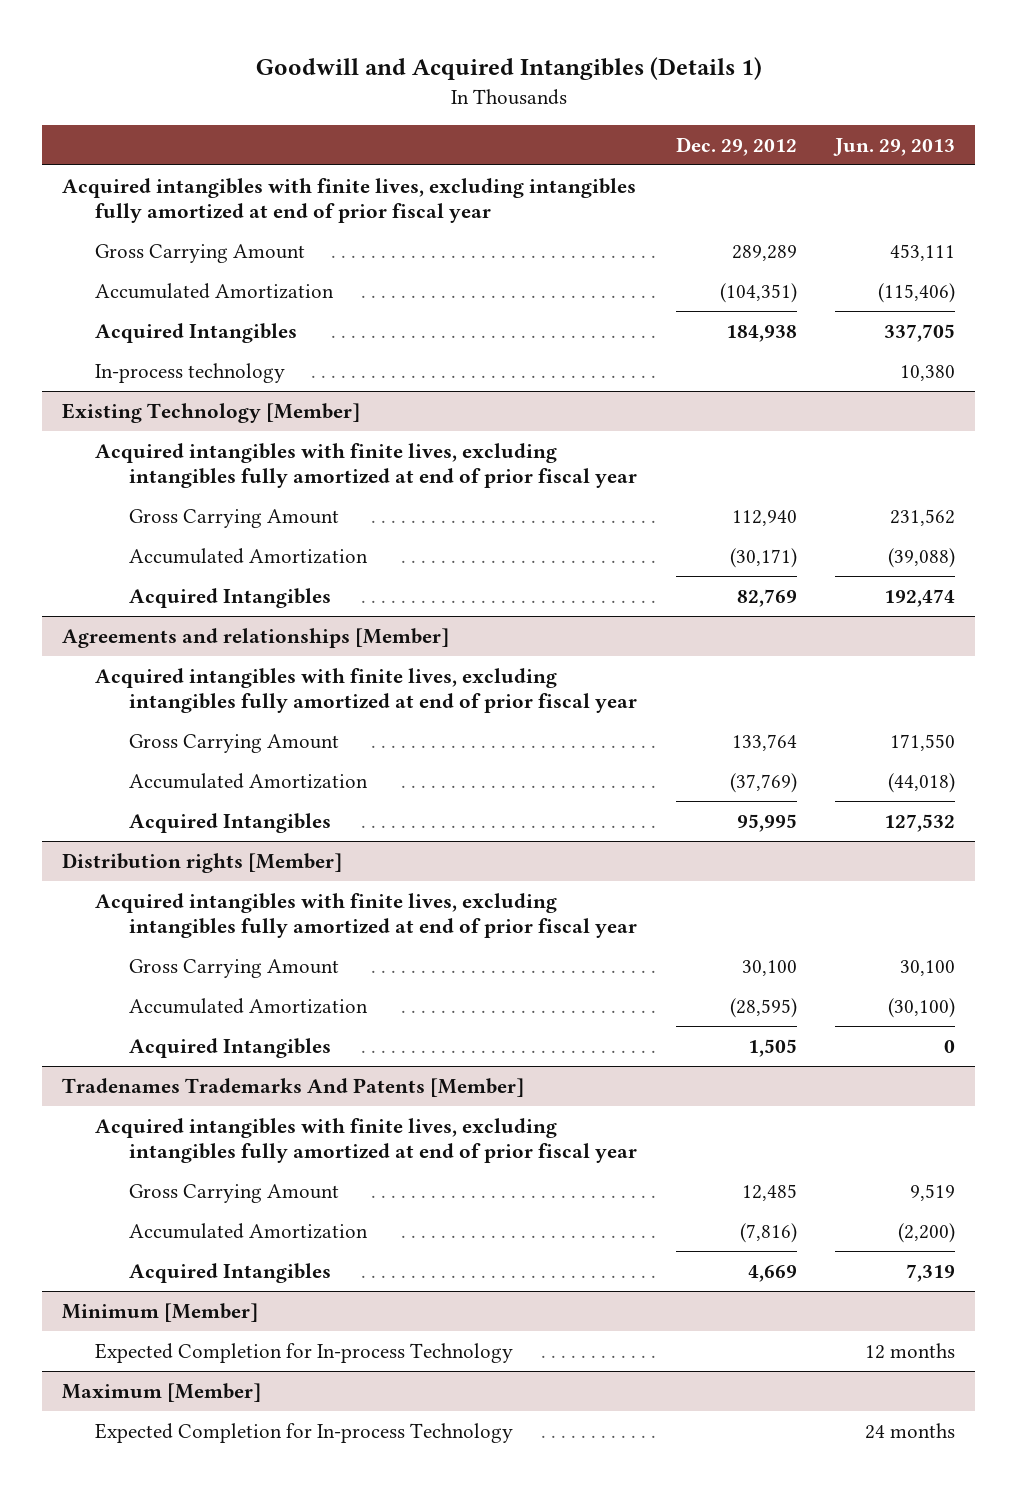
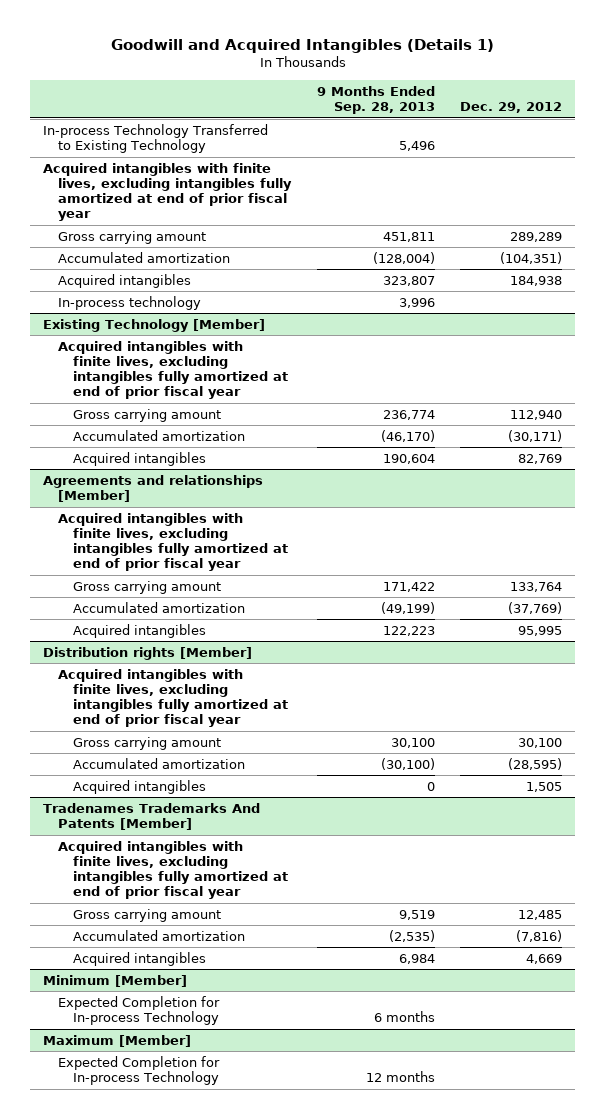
[833,137,956,156] Jun. 29, 2013 -> none
none -> [316,86,435,115] 9 Months Ended Sep. 28, 2013
none -> [42,123,268,153] In-process Technology Transferred to Existing Technology
[95,243,306,263] Gross Carrying Amount -> [57,230,206,244] Gross carrying amount
[95,282,335,299] Accumulated Amortization -> [57,251,230,263] Accumulated amortization
[95,322,298,343] Acquired Intangibles -> [57,273,191,288] Acquired intangibles
[128,508,339,528] Gross Carrying Amount -> [72,408,221,422] Gross carrying amount
[128,547,368,564] Accumulated Amortization -> [72,429,245,441] Accumulated amortization
[128,587,331,608] Acquired Intangibles -> [72,451,206,466] Acquired intangibles
[128,733,339,753] Gross Carrying Amount -> [72,580,221,594] Gross carrying amount
[128,772,368,789] Accumulated Amortization -> [72,601,245,613] Accumulated amortization
[128,812,331,833] Acquired Intangibles -> [72,623,206,638] Acquired intangibles
[128,958,339,978] Gross Carrying Amount -> [72,736,221,750] Gross carrying amount
[128,997,368,1014] Accumulated Amortization -> [72,757,245,769] Accumulated amortization
[128,1037,331,1058] Acquired Intangibles -> [72,779,206,794] Acquired intangibles
[128,1183,339,1203] Gross Carrying Amount -> [72,908,221,922] Gross carrying amount
[128,1222,368,1239] Accumulated Amortization -> [72,929,245,941] Accumulated amortization
[128,1262,331,1283] Acquired Intangibles -> [72,951,206,966] Acquired intangibles

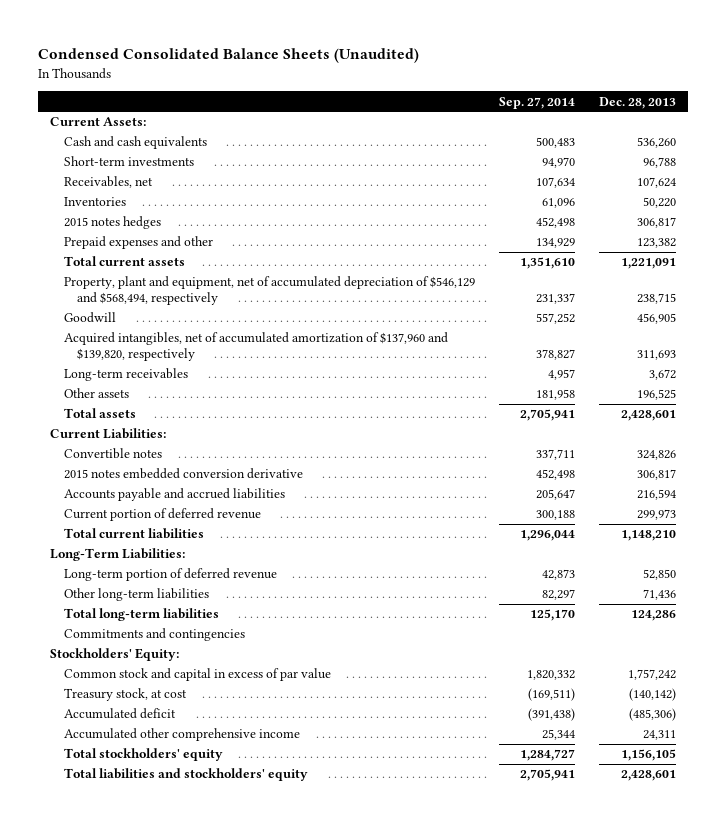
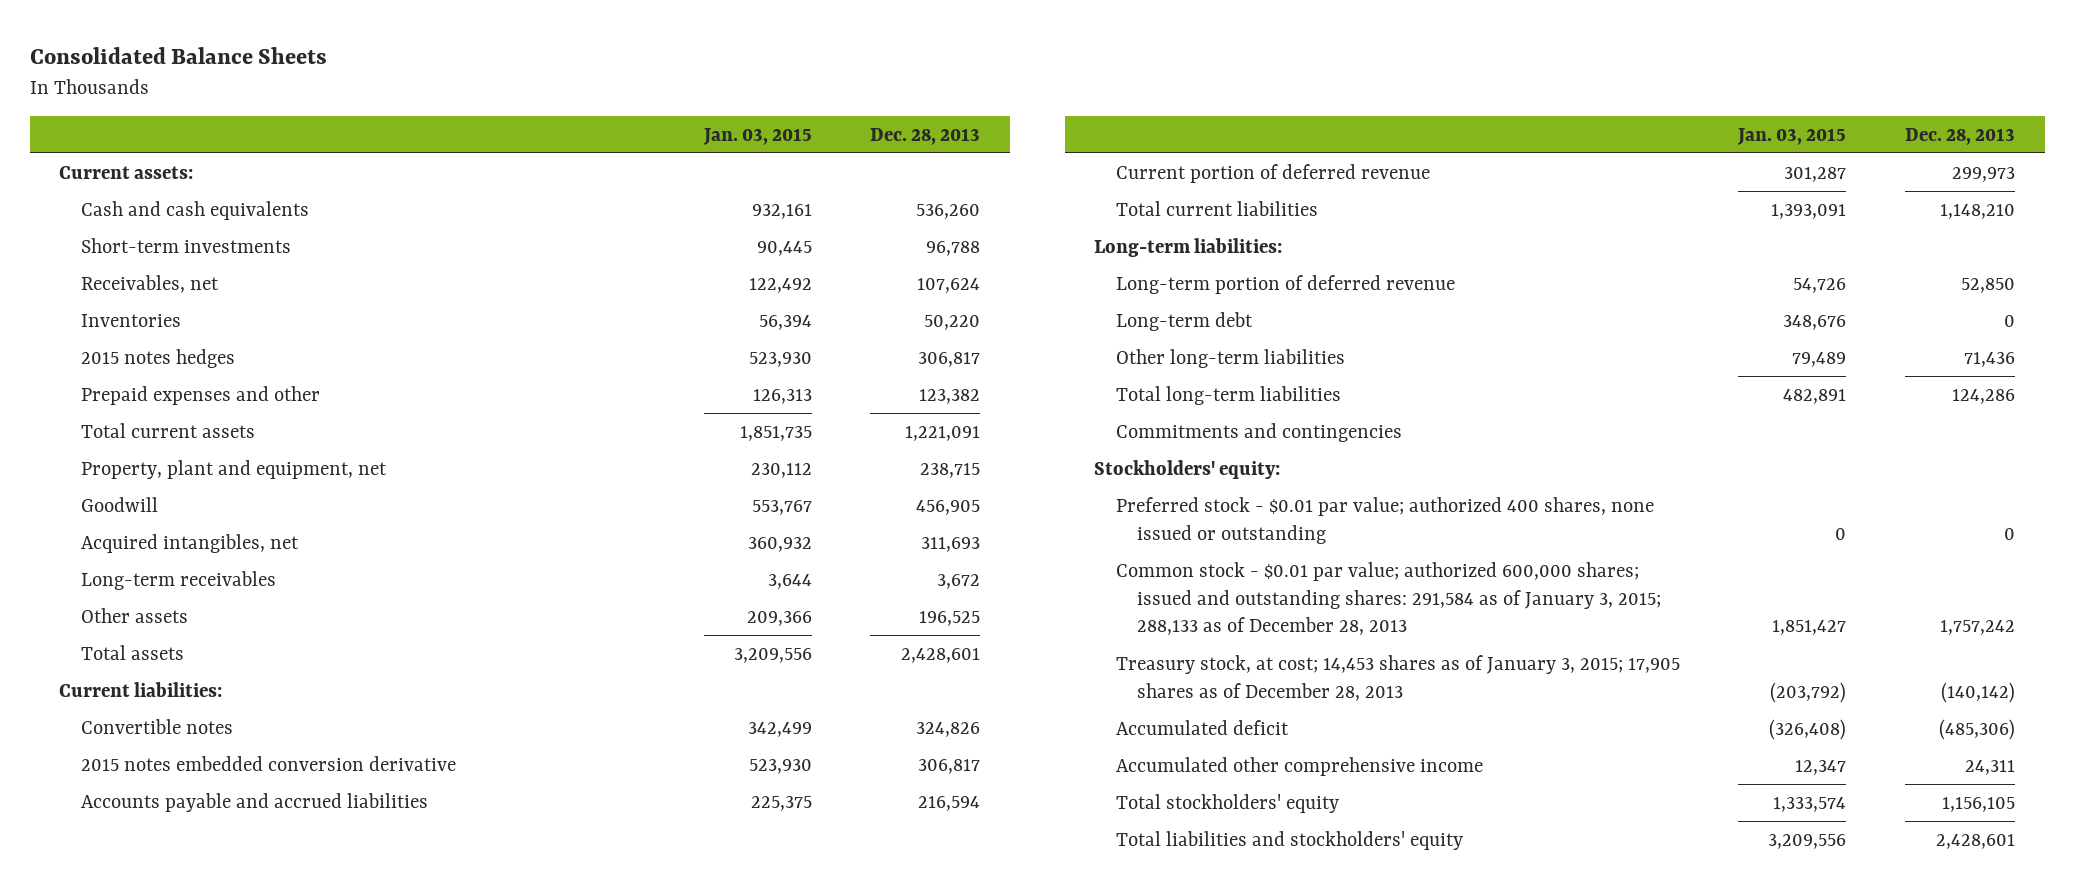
[38,48,420,64] Condensed Consolidated Balance Sheets (Unaudited) -> [29,47,327,65] Consolidated Balance Sheets
[498,96,575,109] Sep. 27, 2014 -> none
none -> [702,127,812,145] Jan. 03, 2015
[50,117,147,127] Current Assets: -> [59,165,194,179] Current assets:
[63,276,475,306] Property, plant and equipment, net of accumulated depreciation of $546,129 and $568,494, respectively -> [80,459,387,479] Property, plant and equipment, net
[63,332,448,362] Acquired intangibles, net of accumulated amortization of $137,960 and $139,820, respectively -> [80,533,299,553] Acquired intangibles, net
[50,428,167,440] Current Liabilities: -> [59,681,223,697] Current liabilities:
[50,548,186,562] Long-Term Liabilities: -> [1094,237,1283,257] Long-term liabilities:
none -> [1115,311,1253,331] Long-term debt
[50,648,180,662] Stockholders' Equity: -> [1094,459,1281,479] Stockholders' equity:
none -> [1115,496,1654,544] Preferred stock - $0.01 par value; authorized 400 shares, none issued or outstanding
[63,668,331,682] Common stock and capital in excess of par value -> [1115,561,1662,636] Common stock - $0.01 par value; authorized 600,000 shares; issued and outstanding shares: 291,584 as of January 3, 2015; 288,133 as of December 28, 2013
[63,688,187,702] Treasury stock, at cost -> [1115,654,1680,701] Treasury stock, at cost; 14,453 shares as of January 3, 2015; 17,905 shares as of December 28, 2013

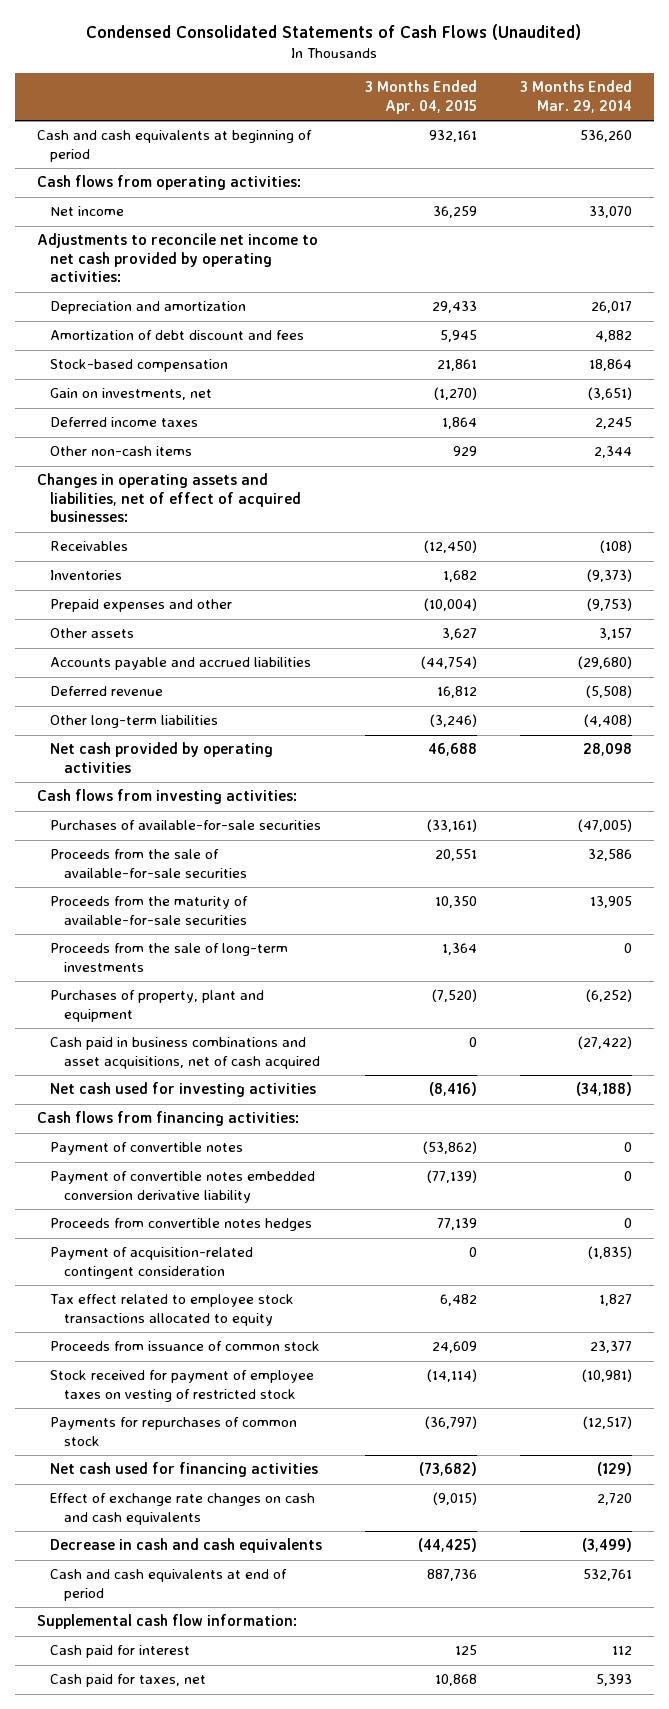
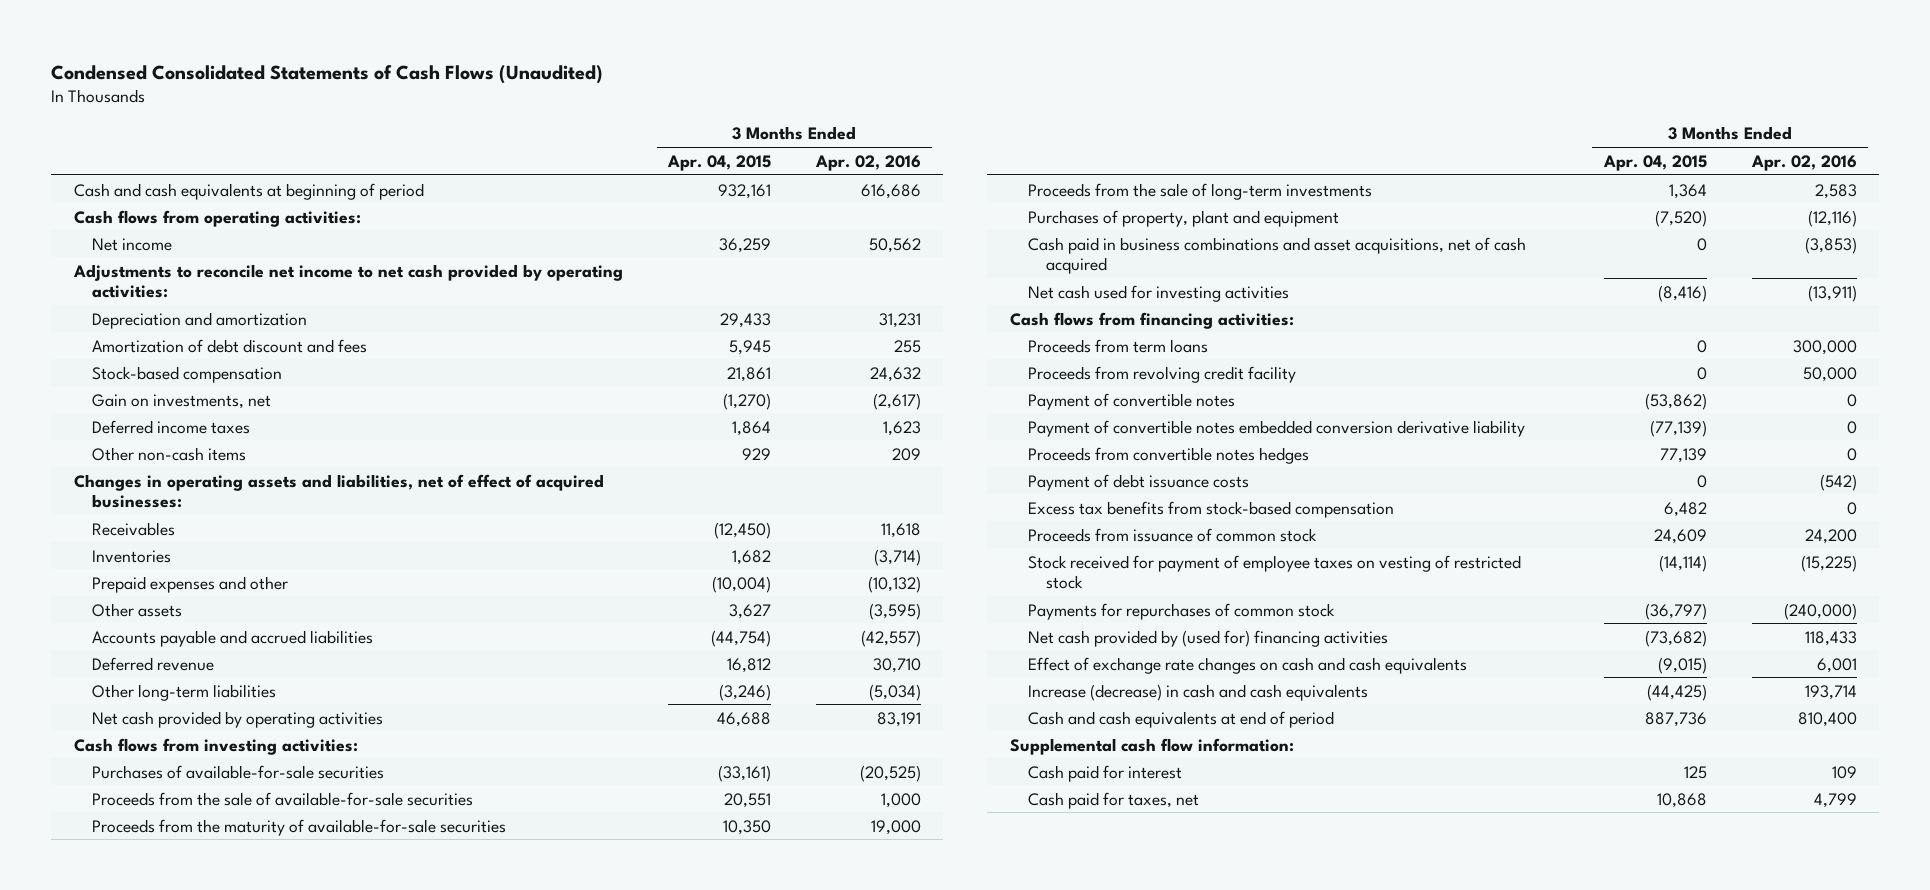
[520,80,633,113] 3 Months Ended Mar. 29, 2014 -> none
none -> [814,154,921,171] Apr. 02, 2016
none -> [1027,338,1208,353] Proceeds from term loans
none -> [1027,365,1296,383] Proceeds from revolving credit facility
[50,1247,254,1279] Payment of acquisition-related contingent consideration -> none
none -> [1027,473,1249,491] Payment of debt issuance costs
[50,1294,295,1326] Tax effect related to employee stock transactions allocated to equity -> [1027,500,1394,518] Excess tax benefits from stock-based compensation
[50,1462,319,1478] Net cash used for financing activities -> [1027,629,1388,647] Net cash provided by (used for) financing activities
[50,1538,323,1554] Decrease in cash and cash equivalents -> [1027,683,1368,701] Increase (decrease) in cash and cash equivalents

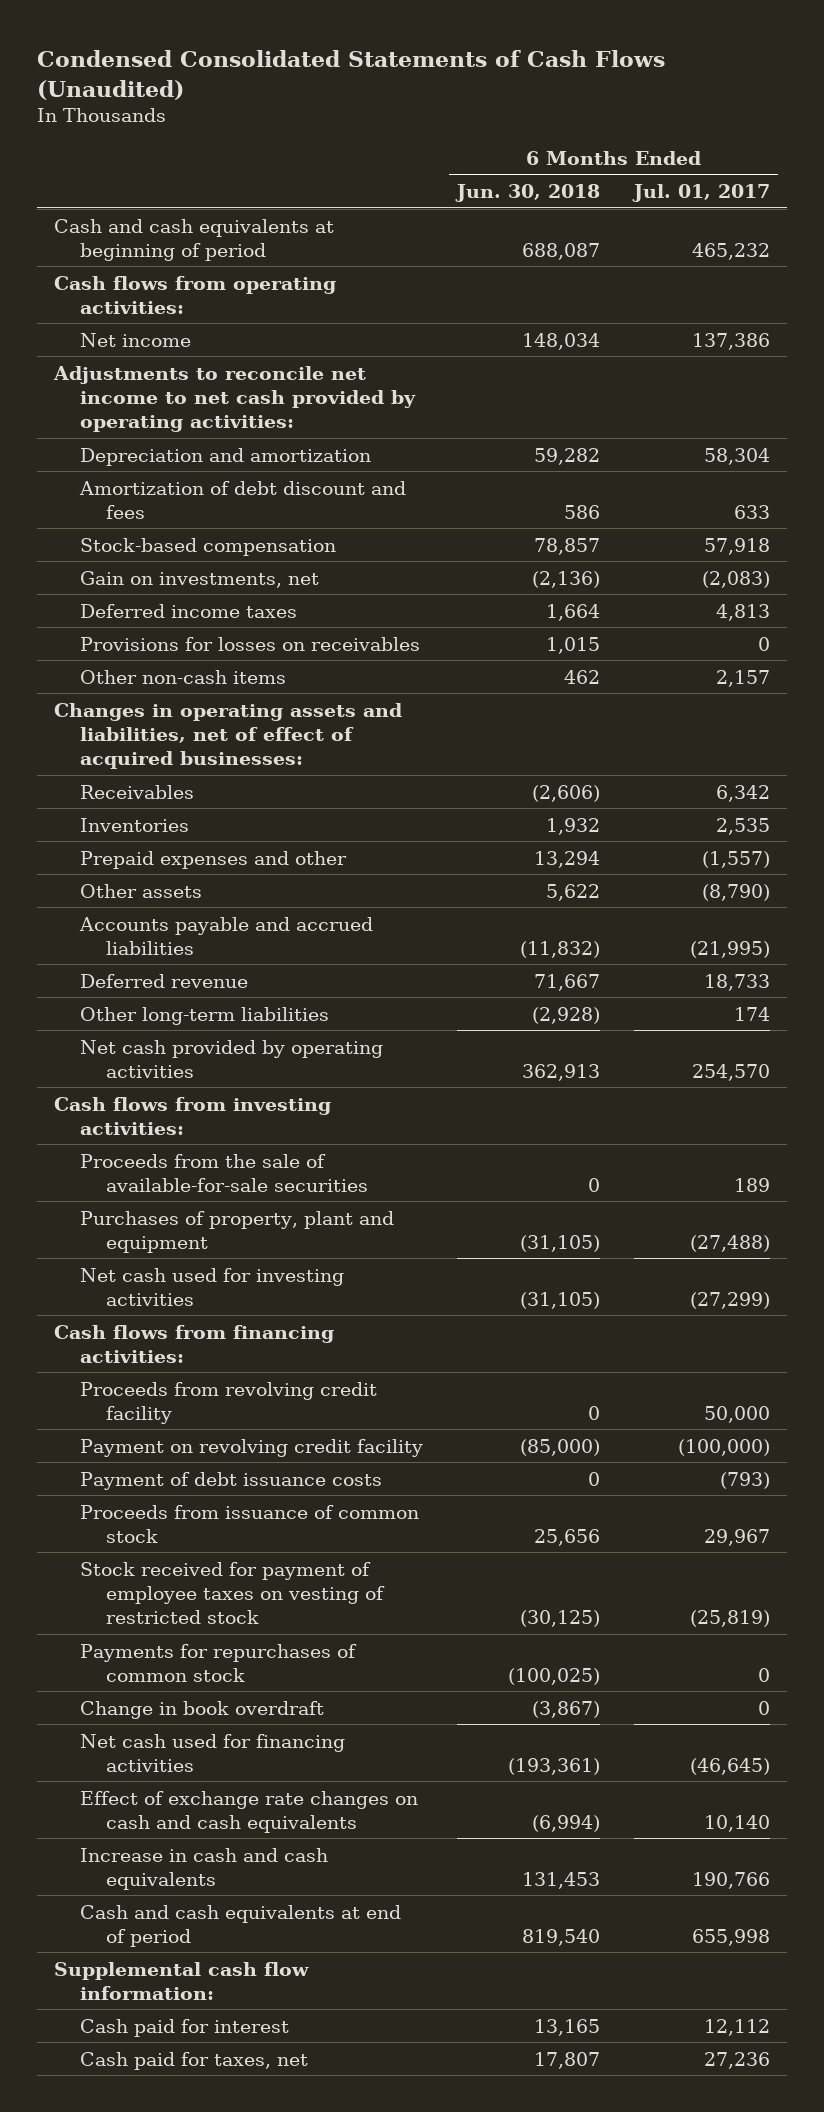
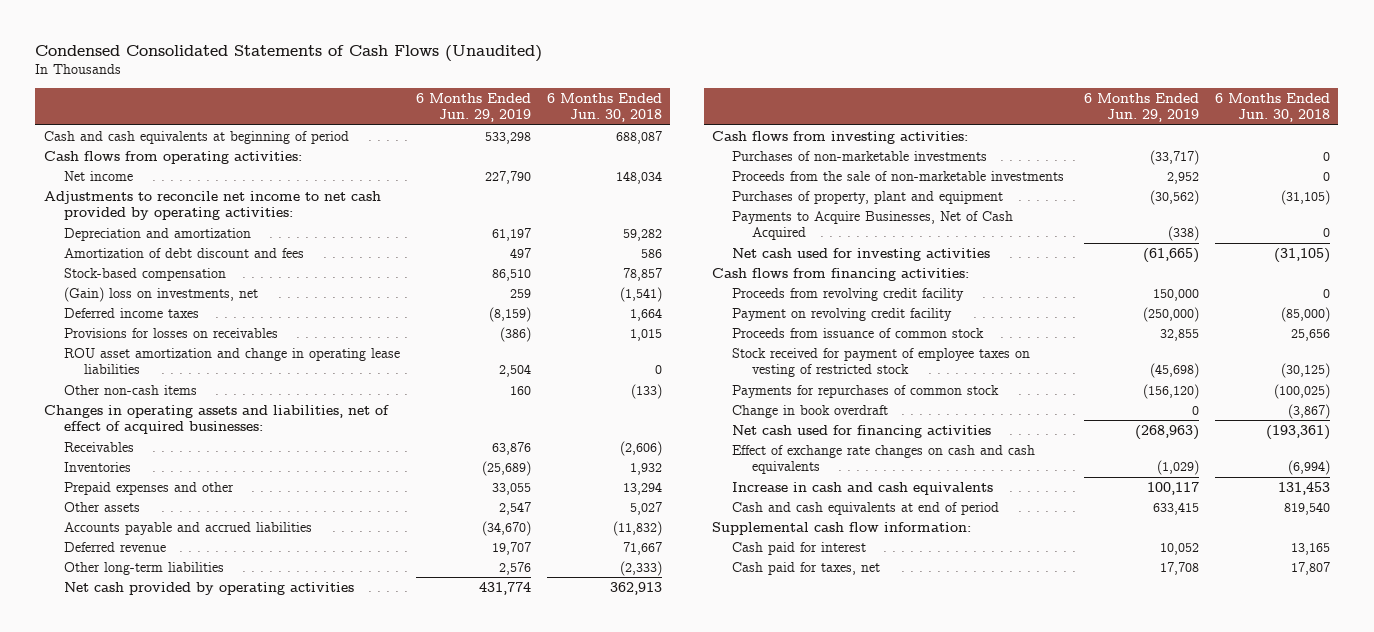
[631,184,770,203] Jul. 01, 2017 -> none
none -> [415,92,531,123] 6 Months Ended Jun. 29, 2019
[80,570,320,588] Gain on investments, net -> [63,286,258,302] (Gain) loss on investments, net
[532,570,601,588] (2,136) -> [619,286,662,302] (1,541)
none -> [63,347,400,375] ROU asset amortization and change in operating lease liabilities
[564,669,601,684] 462 -> [630,383,662,399] (133)
[546,883,601,901] 5,622 -> [629,501,662,515] 5,027
[532,1006,601,1024] (2,928) -> [619,560,662,576] (2,333)
[80,1153,369,1192] Proceeds from the sale of available-for-sale securities -> none
none -> [731,150,987,161] Purchases of non-marketable investments
none -> [731,170,1064,181] Proceeds from the sale of non-marketable investments
none -> [731,210,1013,241] Payments to Acquire Businesses, Net of Cash Acquired
[80,1471,383,1490] Payment of debt issuance costs -> none

